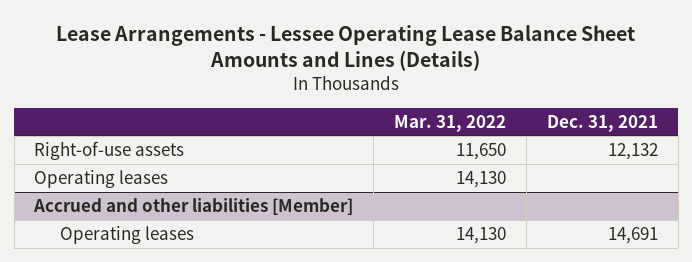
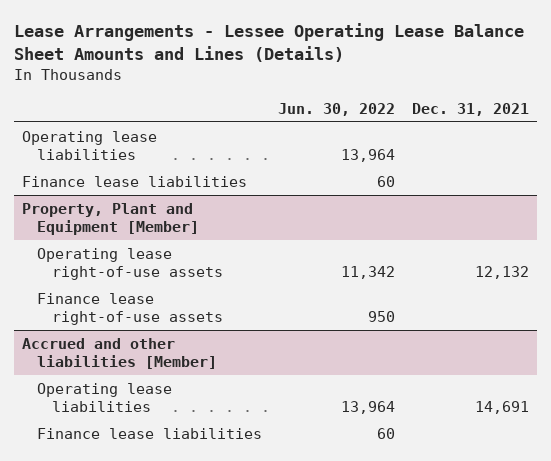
[394,114,507,132] Mar. 31, 2022 -> none
none -> [278,102,396,116] Jun. 30, 2022
[34,141,185,161] Right-of-use assets -> none
[34,170,169,189] Operating leases -> [21,130,157,160] Operating lease liabilities
none -> [21,175,247,187] Finance lease liabilities
none -> [21,202,199,235] Property, Plant and Equipment [Member]
none -> [36,247,223,280] Operating lease right-of-use assets
none -> [36,292,223,325] Finance lease right-of-use assets
[59,226,194,245] Operating leases -> [36,382,172,412] Operating lease liabilities
none -> [36,427,262,439] Finance lease liabilities

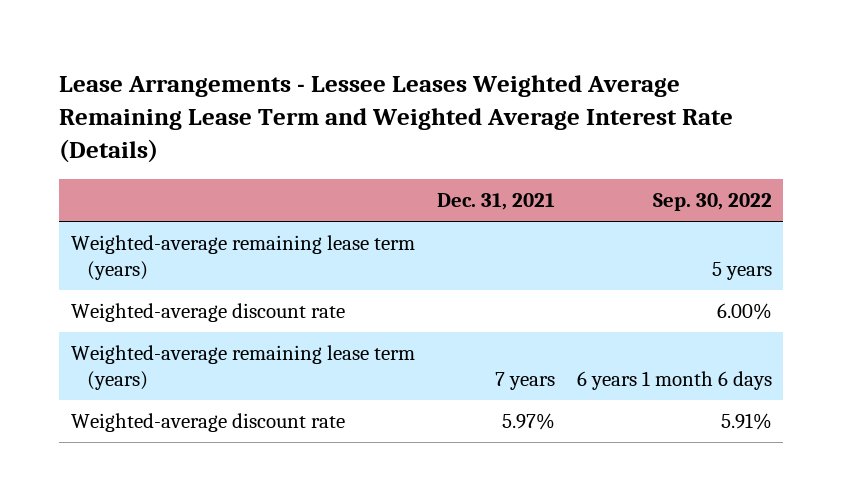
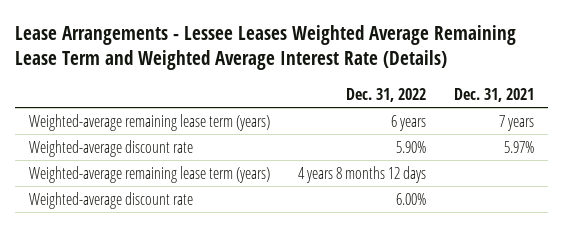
[653,193,773,212] Sep. 30, 2022 -> none
none -> [346,88,427,103] Dec. 31, 2022
[70,235,415,281] Weighted-average remaining lease term (years) -> [29,165,271,183] Weighted-average remaining lease term (years)
[70,303,345,323] Weighted-average discount rate -> [29,191,194,209] Weighted-average discount rate

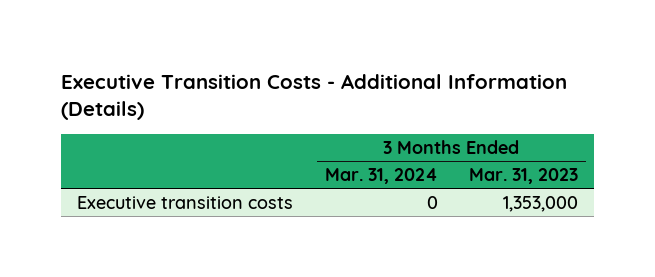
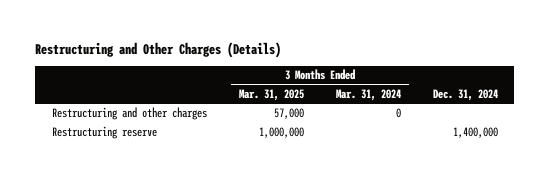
[60,73,567,121] Executive Transition Costs - Additional Information (Details) -> [35,42,282,59] Restructuring and Other Charges (Details)
[469,168,579,185] Mar. 31, 2023 -> none
none -> [238,89,304,102] Mar. 31, 2025
none -> [432,89,498,102] Dec. 31, 2024
[76,195,293,209] Executive transition costs -> [51,107,207,121] Restructuring and other charges
none -> [51,126,157,140] Restructuring reserve

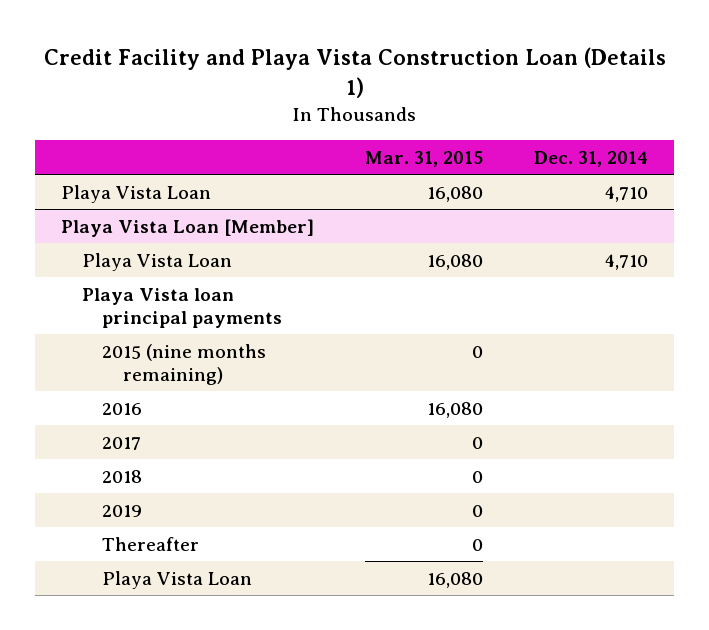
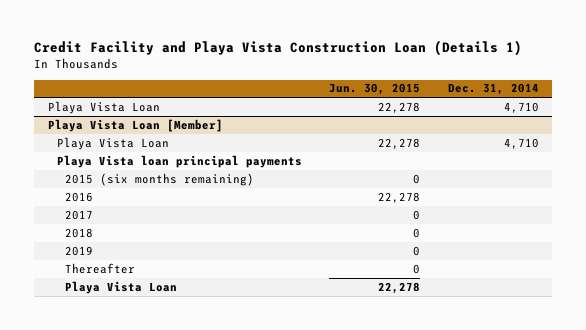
[365,150,484,167] Mar. 31, 2015 -> none
none -> [329,83,421,96] Jun. 30, 2015
[102,343,267,385] 2015 (nine months remaining) -> [65,172,255,186] 2015 (six months remaining)

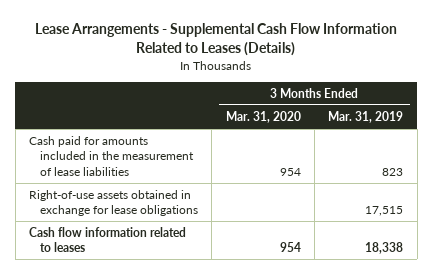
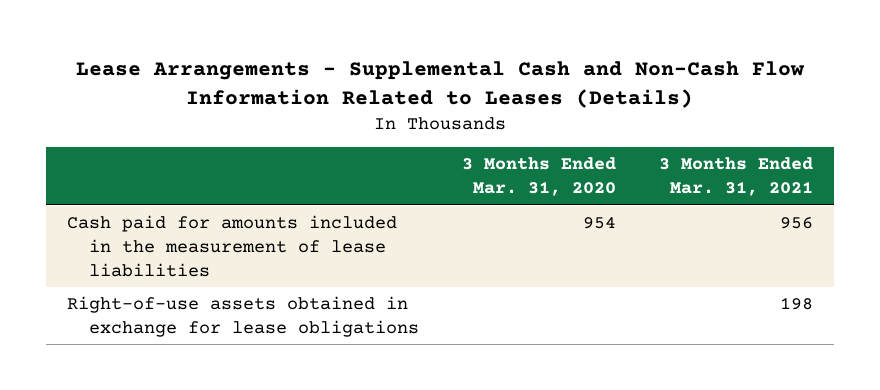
[35,23,398,57] Lease Arrangements - Supplemental Cash Flow Information Related to Leases (Details) -> [76,60,806,108] Lease Arrangements - Supplemental Cash and Non-Cash Flow Information Related to Leases (Details)
[328,110,404,123] Mar. 31, 2019 -> none
none -> [658,157,813,197] 3 Months Ended Mar. 31, 2021
[29,226,187,253] Cash flow information related to leases -> none

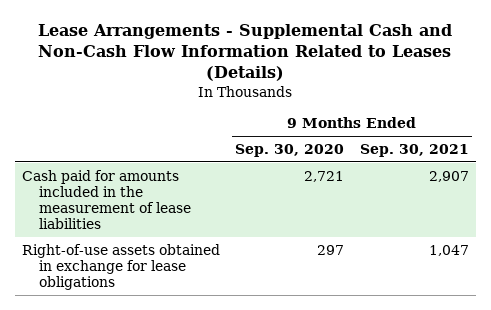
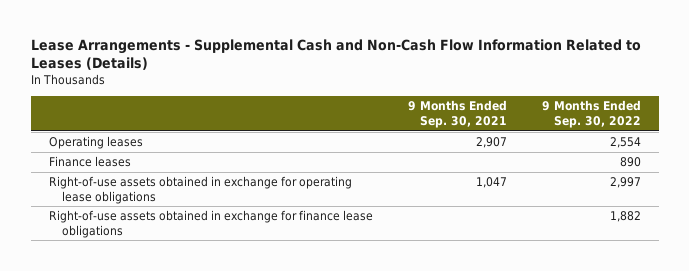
[235,143,345,157] Sep. 30, 2020 -> none
none -> [541,100,641,129] 9 Months Ended Sep. 30, 2022
[22,169,191,230] Cash paid for amounts included in the measurement of lease liabilities -> [48,136,143,150] Operating leases
none -> [48,156,131,168] Finance leases
[22,243,221,291] Right-of-use assets obtained in exchange for lease obligations -> [48,176,352,204] Right-of-use assets obtained in exchange for operating lease obligations
none -> [48,210,373,238] Right-of-use assets obtained in exchange for finance lease obligations

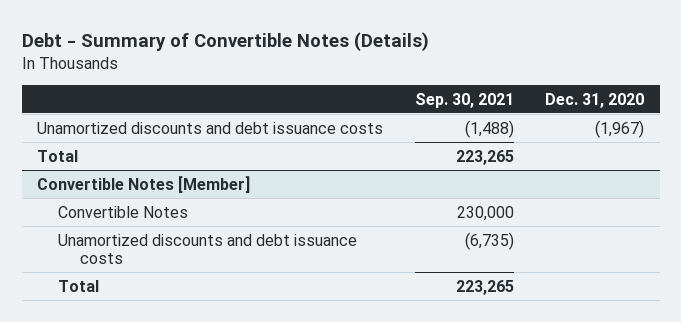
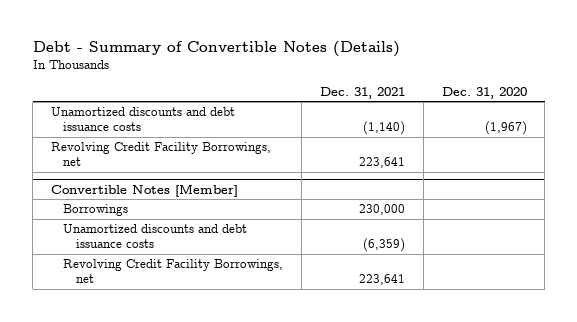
[414,92,514,108] Sep. 30, 2021 -> none
none -> [319,86,405,99] Dec. 31, 2021
[37,149,79,162] Total -> [50,142,271,166] Revolving Credit Facility Borrowings, net
[58,205,189,218] Convertible Notes -> [63,204,129,217] Borrowings
[58,279,100,292] Total -> [63,259,284,283] Revolving Credit Facility Borrowings, net

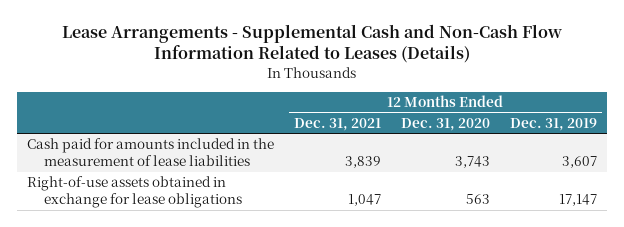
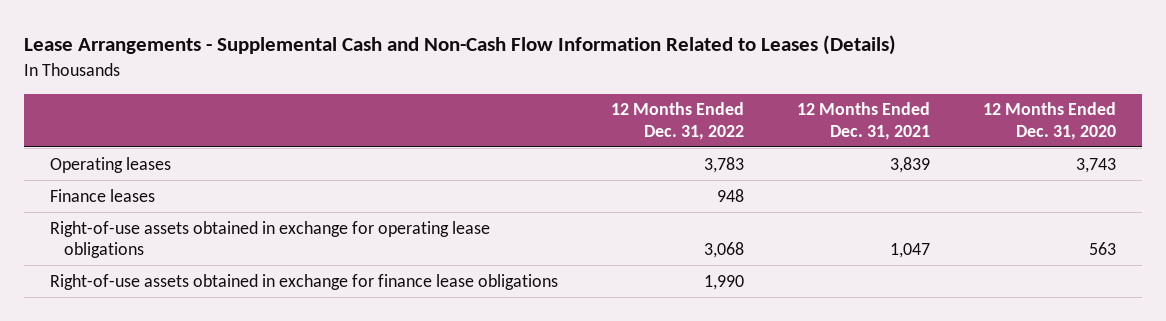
[509,117,597,131] Dec. 31, 2019 -> none
none -> [611,102,745,140] 12 Months Ended Dec. 31, 2022
[26,138,274,167] Cash paid for amounts included in the measurement of lease liabilities -> [50,156,172,173] Operating leases
none -> [50,188,156,202] Finance leases
[26,176,243,209] Right-of-use assets obtained in exchange for lease obligations -> [50,220,491,259] Right-of-use assets obtained in exchange for operating lease obligations
none -> [50,273,559,290] Right-of-use assets obtained in exchange for finance lease obligations

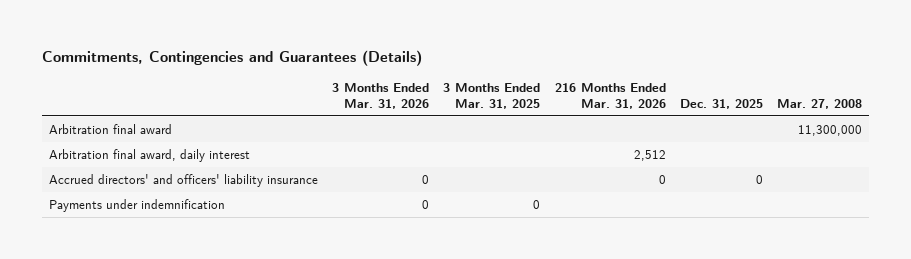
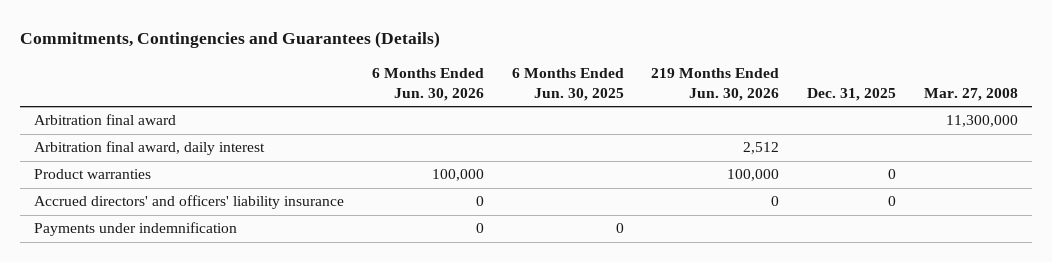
[332,83,430,110] 3 Months Ended Mar. 31, 2026 -> none
[443,83,541,110] 3 Months Ended Mar. 31, 2025 -> none
[554,83,666,110] 216 Months Ended Mar. 31, 2026 -> none
none -> [371,68,484,101] 6 Months Ended Jun. 30, 2026
none -> [511,68,624,101] 6 Months Ended Jun. 30, 2025
none -> [651,68,780,101] 219 Months Ended Jun. 30, 2026
none -> [34,169,152,180] Product warranties

